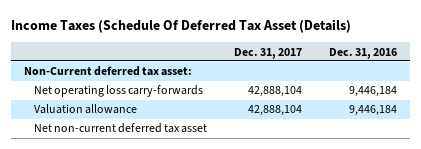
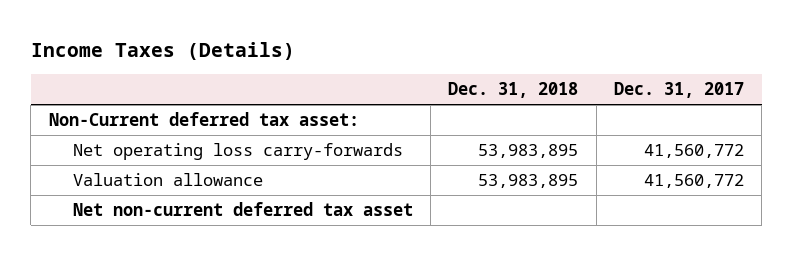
[11,18,352,33] Income Taxes (Schedule Of Deferred Tax Asset (Details) -> [30,42,295,61] Income Taxes (Details)
[328,47,397,59] Dec. 31, 2016 -> none
none -> [448,82,579,99] Dec. 31, 2018
[247,86,302,98] 42,888,104 -> [644,144,745,159] 41,560,772
[247,105,302,117] 42,888,104 -> [644,174,745,189] 41,560,772

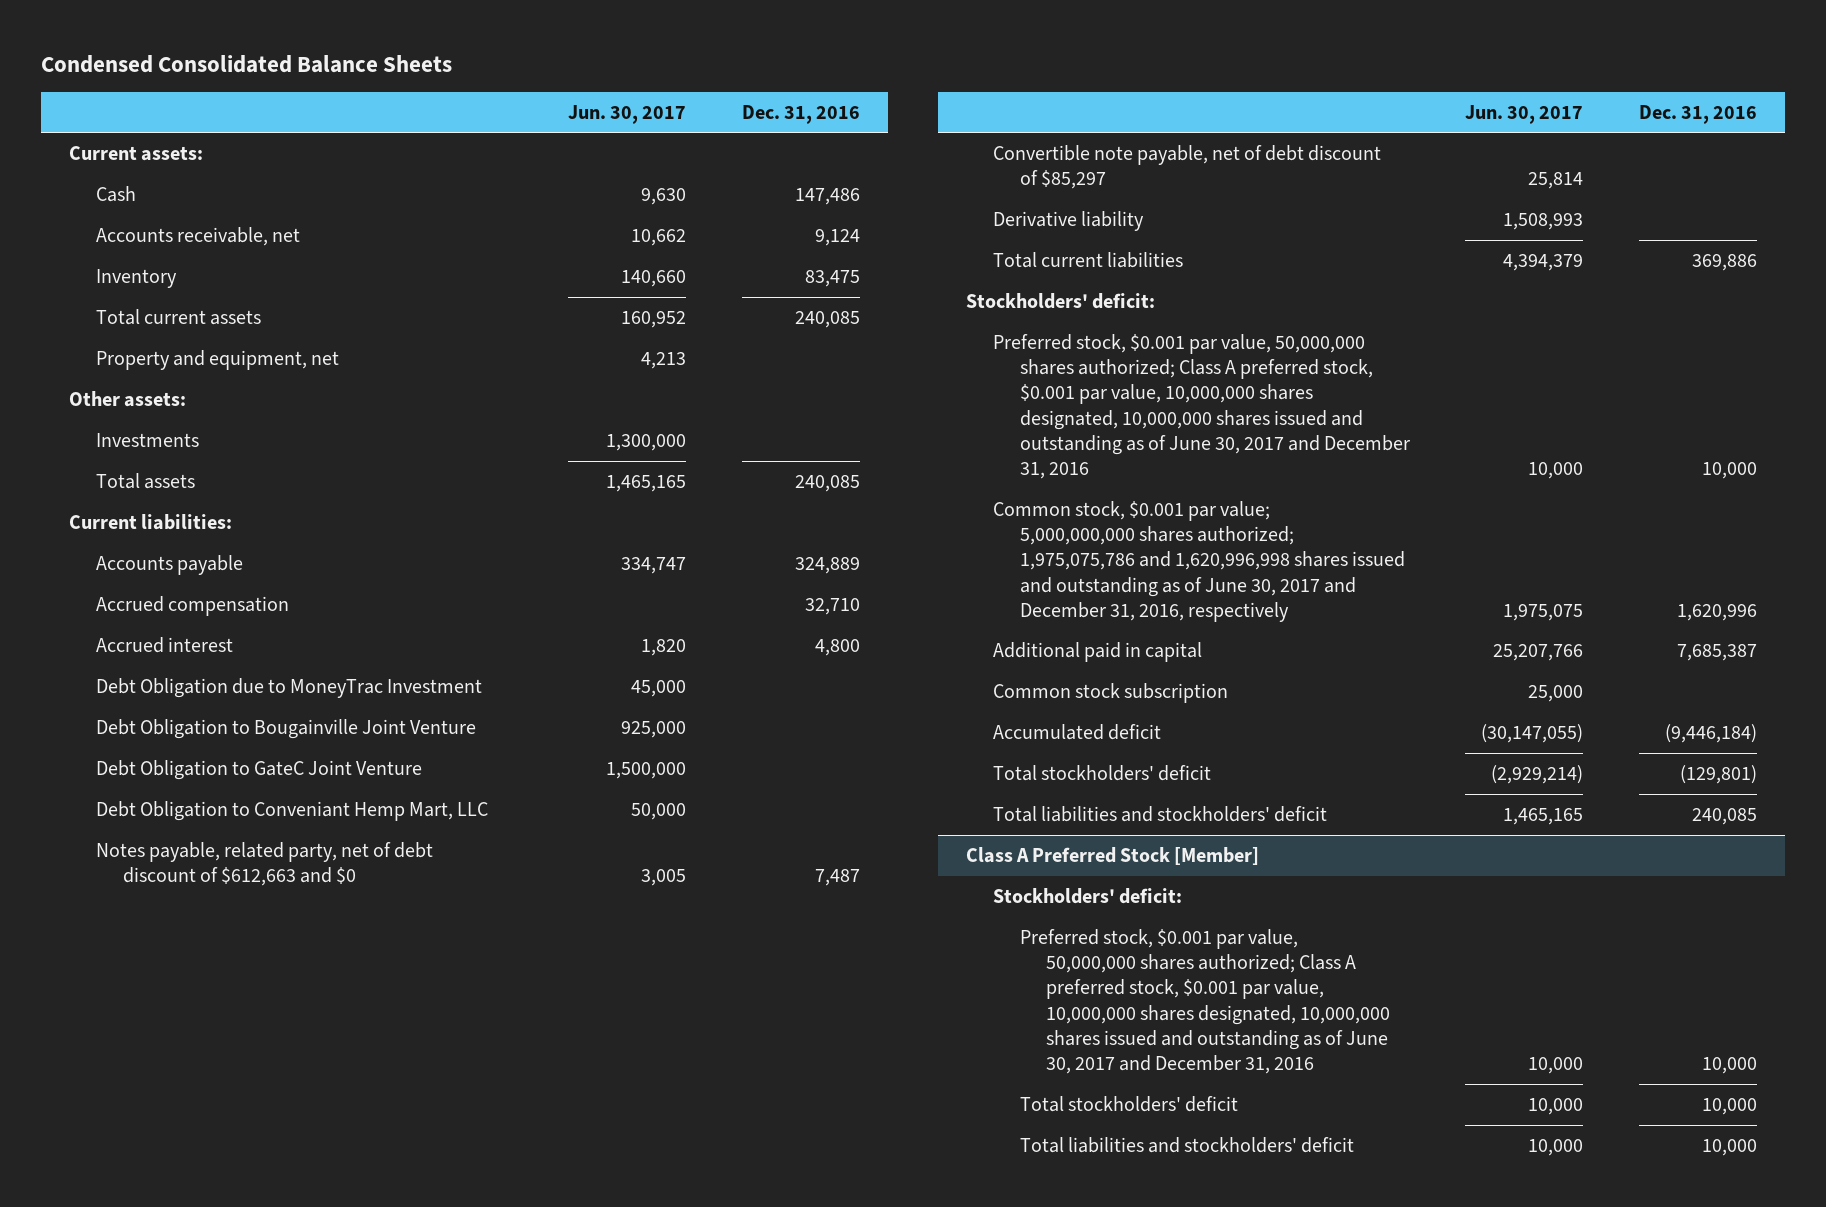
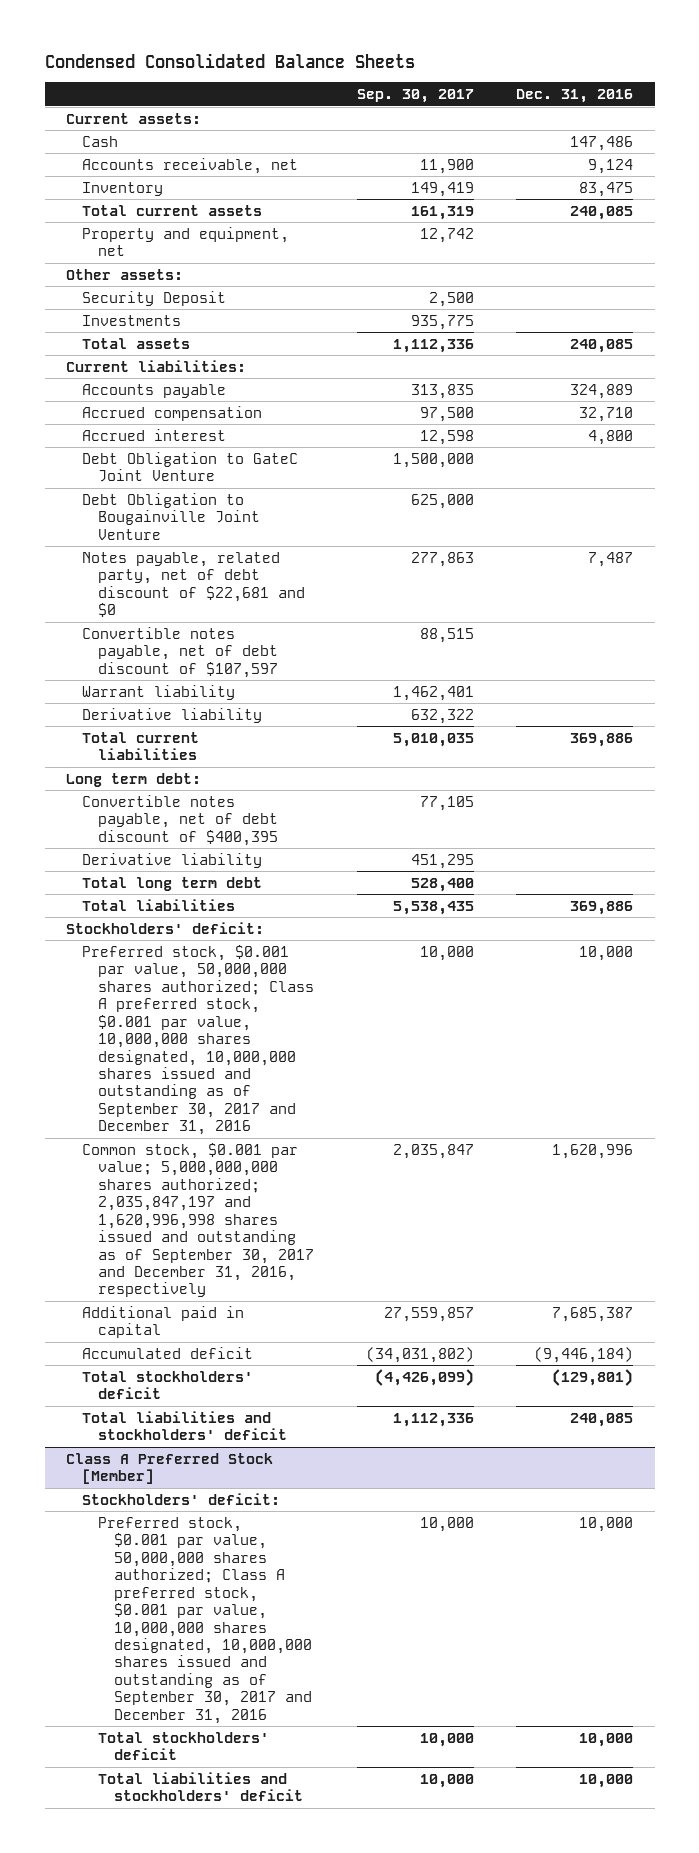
[568,104,687,124] Jun. 30, 2017 -> none
none -> [356,89,474,104] Sep. 30, 2017
none -> [82,290,227,306] Security Deposit
[95,677,482,698] Debt Obligation due to MoneyTrac Investment -> none
[95,800,488,821] Debt Obligation to Conveniant Hemp Mart, LLC -> none
[95,718,476,739] Debt Obligation to Bougainville Joint Venture -> [82,492,260,540] Debt Obligation to Bougainville Joint Venture
[95,841,433,887] Notes payable, related party, net of debt discount of $612,663 and $0 -> [82,551,305,618] Notes payable, related party, net of debt discount of $22,681 and $0
[992,144,1381,190] Convertible note payable, net of debt discount of $85,297 -> [82,626,278,678] Convertible notes payable, net of debt discount of $107,597
none -> [82,684,236,700] Warrant liability
none -> [66,772,202,787] Long term debt:
none -> [82,794,278,846] Convertible notes payable, net of debt discount of $400,395
none -> [82,852,263,868] Derivative liability
none -> [82,876,263,891] Total long term debt
none -> [82,898,236,911] Total liabilities
[992,333,1410,479] Preferred stock, $0.001 par value, 50,000,000 shares authorized; Class A preferred stock, $0.001 par value, 10,000,000 shares designated, 10,000,000 shares issued and outstanding as of June 30, 2017 and December 31, 2016 -> [82,944,314,1136] Preferred stock, $0.001 par value, 50,000,000 shares authorized; Class A preferred stock, $0.001 par value, 10,000,000 shares designated, 10,000,000 shares issued and outstanding as of September 30, 2017 and December 31, 2016
[992,500,1405,622] Common stock, $0.001 par value; 5,000,000,000 shares authorized; 1,975,075,786 and 1,620,996,998 shares issued and outstanding as of June 30, 2017 and December 31, 2016, respectively -> [82,1142,314,1298] Common stock, $0.001 par value; 5,000,000,000 shares authorized; 2,035,847,197 and 1,620,996,998 shares issued and outstanding as of September 30, 2017 and December 31, 2016, respectively
[992,682,1228,703] Common stock subscription -> none
[1019,928,1391,1074] Preferred stock, $0.001 par value, 50,000,000 shares authorized; Class A preferred stock, $0.001 par value, 10,000,000 shares designated, 10,000,000 shares issued and outstanding as of June 30, 2017 and December 31, 2016 -> [97,1516,312,1724] Preferred stock, $0.001 par value, 50,000,000 shares authorized; Class A preferred stock, $0.001 par value, 10,000,000 shares designated, 10,000,000 shares issued and outstanding as of September 30, 2017 and December 31, 2016

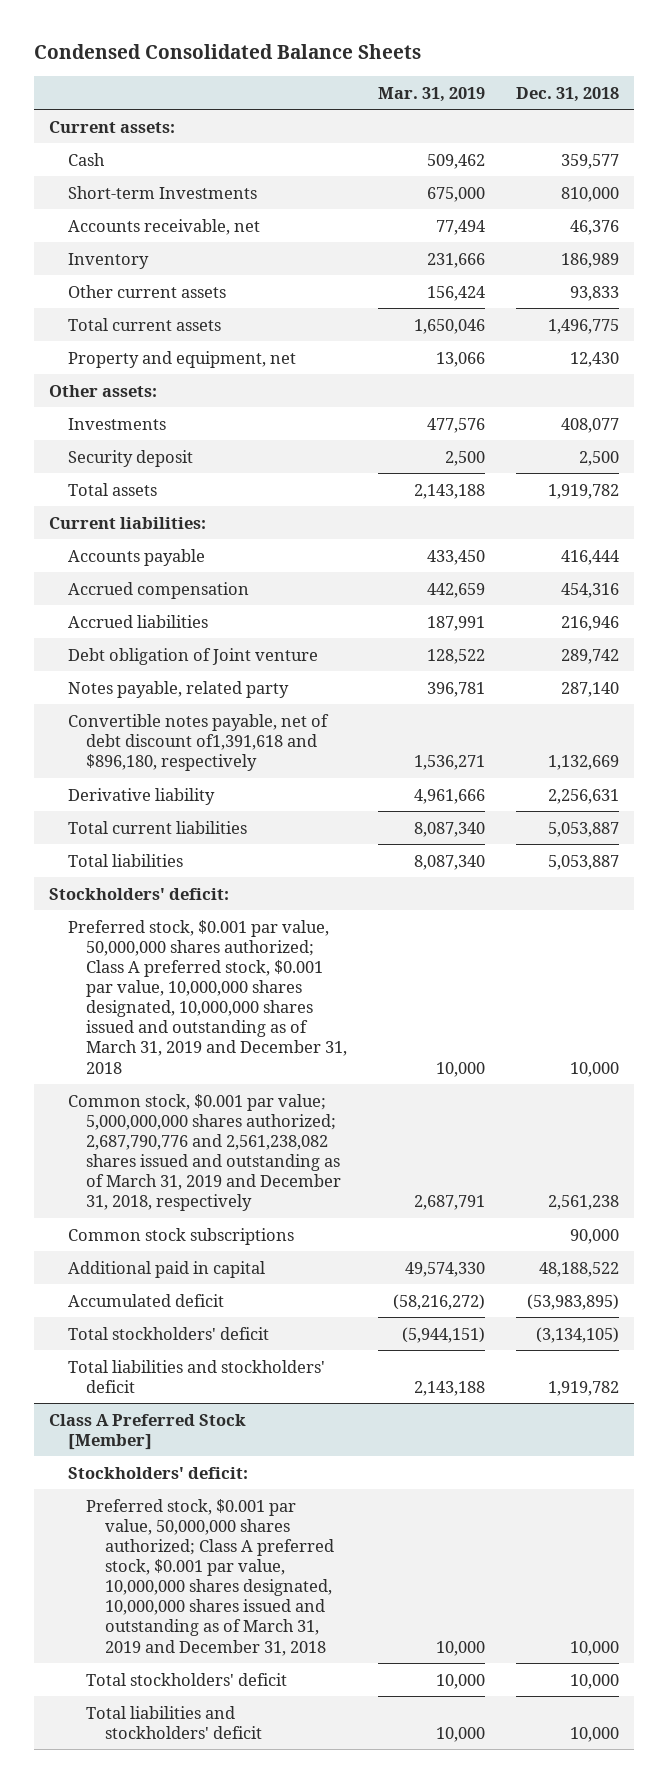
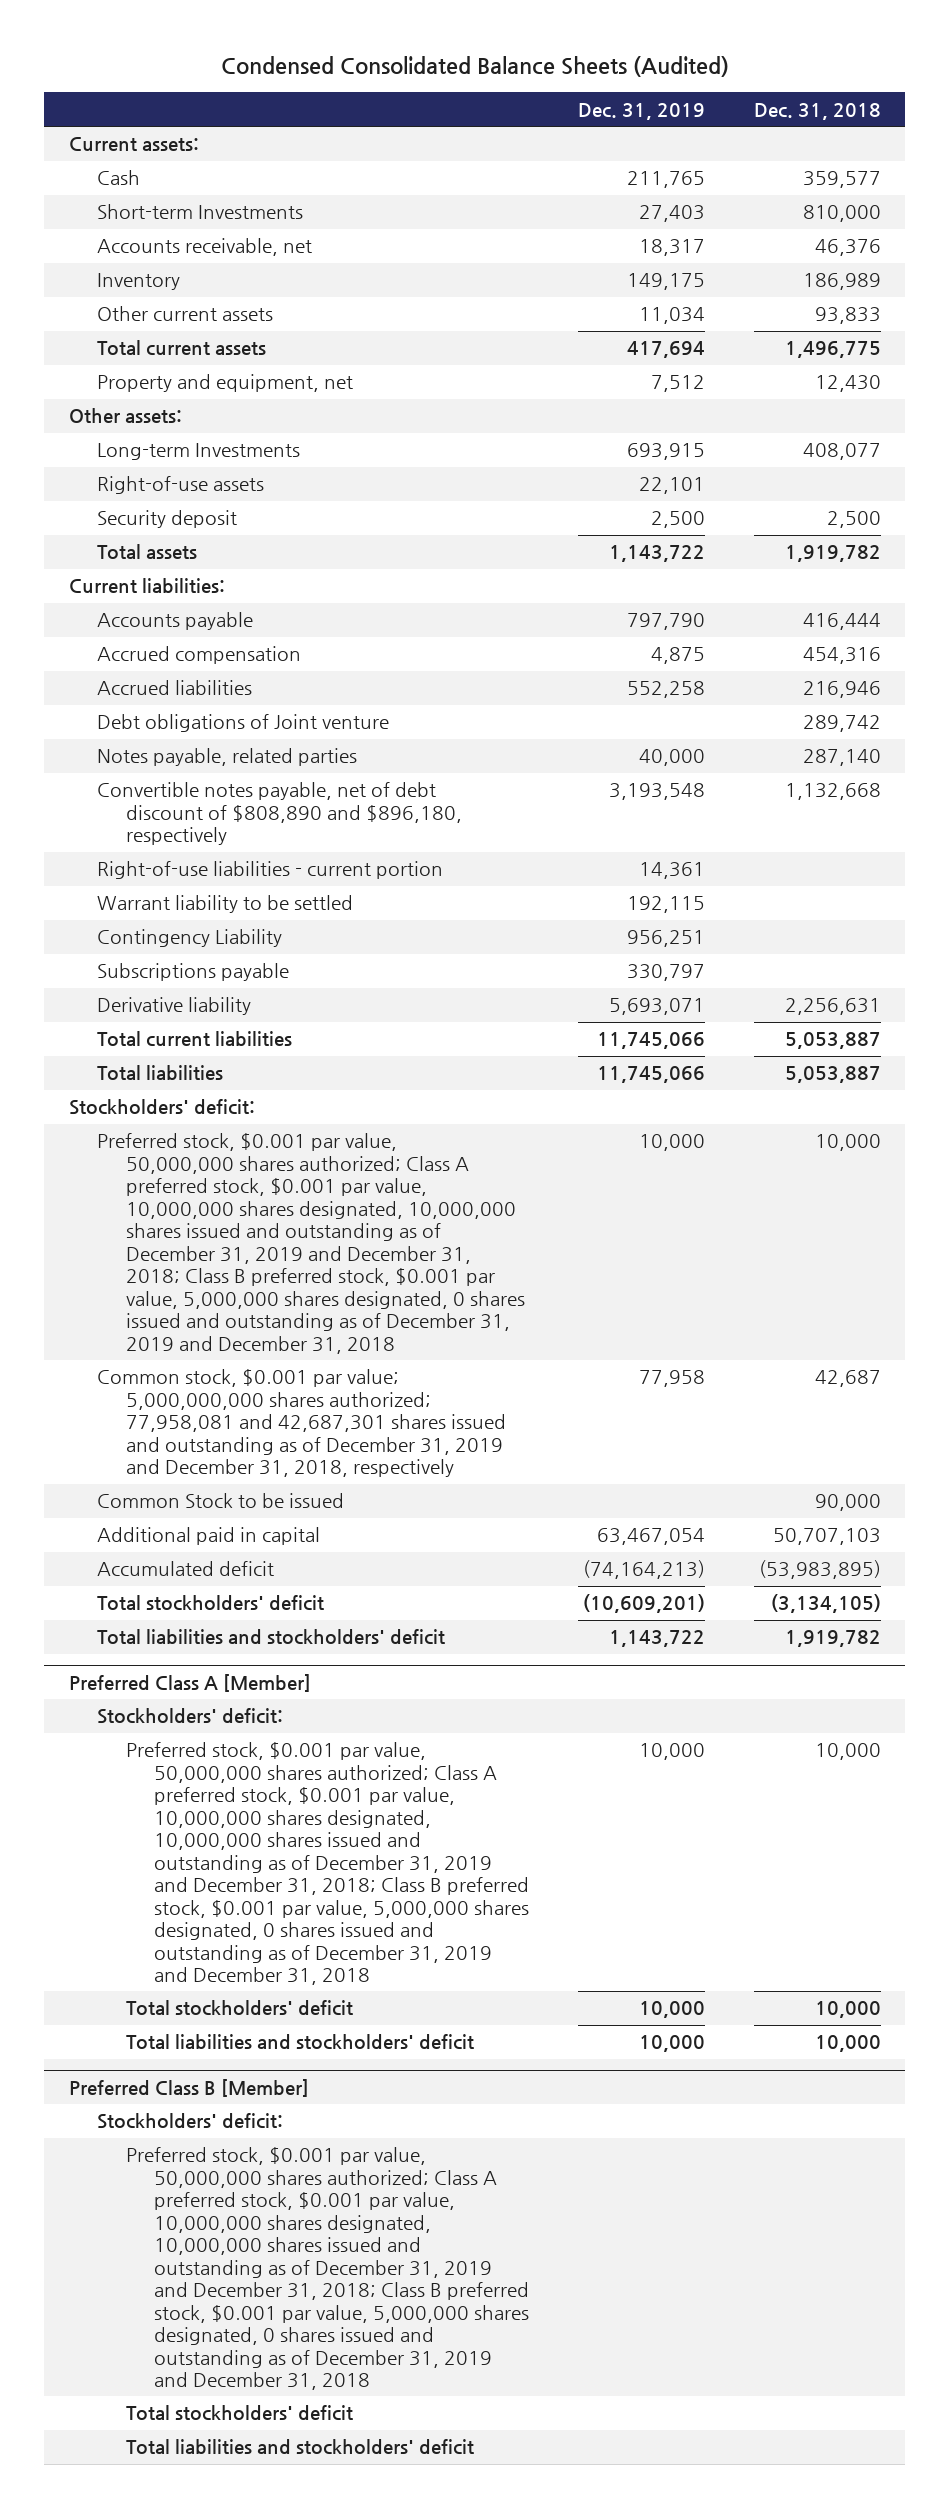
[33,44,421,60] Condensed Consolidated Balance Sheets -> [220,56,729,78] Condensed Consolidated Balance Sheets (Audited)
[378,86,486,102] Mar. 31, 2019 -> none
none -> [578,102,706,120] Dec. 31, 2019
[67,417,166,430] Investments -> [97,443,301,461] Long-term Investments
none -> [97,476,265,495] Right-of-use assets
[67,647,318,665] Debt obligation of Joint venture -> [97,714,390,733] Debt obligations of Joint venture
[67,680,289,698] Notes payable, related party -> [97,748,358,767] Notes payable, related parties
[67,713,329,771] Convertible notes payable, net of debt discount of1,391,618 and $896,180, respectively -> [97,782,462,846] Convertible notes payable, net of debt discount of $808,890 and $896,180, respectively
[547,754,619,770] 1,132,669 -> [784,783,881,801] 1,132,668
none -> [97,861,444,880] Right-of-use liabilities - current portion
none -> [97,895,354,914] Warrant liability to be settled
none -> [97,929,283,948] Contingency Liability
none -> [97,963,290,982] Subscriptions payable
[67,1227,294,1245] Common stock subscriptions -> none
[67,919,348,1074] Preferred stock, $0.001 par value, 50,000,000 shares authorized; Class A preferred stock, $0.001 par value, 10,000,000 shares designated, 10,000,000 shares issued and outstanding as of March 31, 2019 and December 31, 2018 -> [97,1133,525,1354] Preferred stock, $0.001 par value, 50,000,000 shares authorized; Class A preferred stock, $0.001 par value, 10,000,000 shares designated, 10,000,000 shares issued and outstanding as of December 31, 2019 and December 31, 2018; Class B preferred stock, $0.001 par value, 5,000,000 shares designated, 0 shares issued and outstanding as of December 31, 2019 and December 31, 2018
[67,1093,342,1212] Common stock, $0.001 par value; 5,000,000,000 shares authorized; 2,687,790,776 and 2,561,238,082 shares issued and outstanding as of March 31, 2019 and December 31, 2018, respectively -> [97,1369,506,1478] Common stock, $0.001 par value; 5,000,000,000 shares authorized; 77,958,081 and 42,687,301 shares issued and outstanding as of December 31, 2019 and December 31, 2018, respectively
[547,1195,619,1211] 2,561,238 -> [814,1370,881,1388] 42,687
none -> [97,1493,345,1509] Common Stock to be issued
[538,1261,619,1277] 48,188,522 -> [772,1528,881,1546] 50,707,103
[49,1413,247,1450] Class A Preferred Stock [Member] -> [68,1673,311,1692] Preferred Class A [Member]
[86,1498,335,1656] Preferred stock, $0.001 par value, 50,000,000 shares authorized; Class A preferred stock, $0.001 par value, 10,000,000 shares designated, 10,000,000 shares issued and outstanding as of March 31, 2019 and December 31, 2018 -> [125,1742,530,1986] Preferred stock, $0.001 par value, 50,000,000 shares authorized; Class A preferred stock, $0.001 par value, 10,000,000 shares designated, 10,000,000 shares issued and outstanding as of December 31, 2019 and December 31, 2018; Class B preferred stock, $0.001 par value, 5,000,000 shares designated, 0 shares issued and outstanding as of December 31, 2019 and December 31, 2018
none -> [68,2078,309,2097] Preferred Class B [Member]
none -> [97,2113,284,2130] Stockholders' deficit:
none -> [125,2147,530,2391] Preferred stock, $0.001 par value, 50,000,000 shares authorized; Class A preferred stock, $0.001 par value, 10,000,000 shares designated, 10,000,000 shares issued and outstanding as of December 31, 2019 and December 31, 2018; Class B preferred stock, $0.001 par value, 5,000,000 shares designated, 0 shares issued and outstanding as of December 31, 2019 and December 31, 2018
none -> [125,2405,353,2422] Total stockholders' deficit
none -> [125,2439,474,2456] Total liabilities and stockholders' deficit

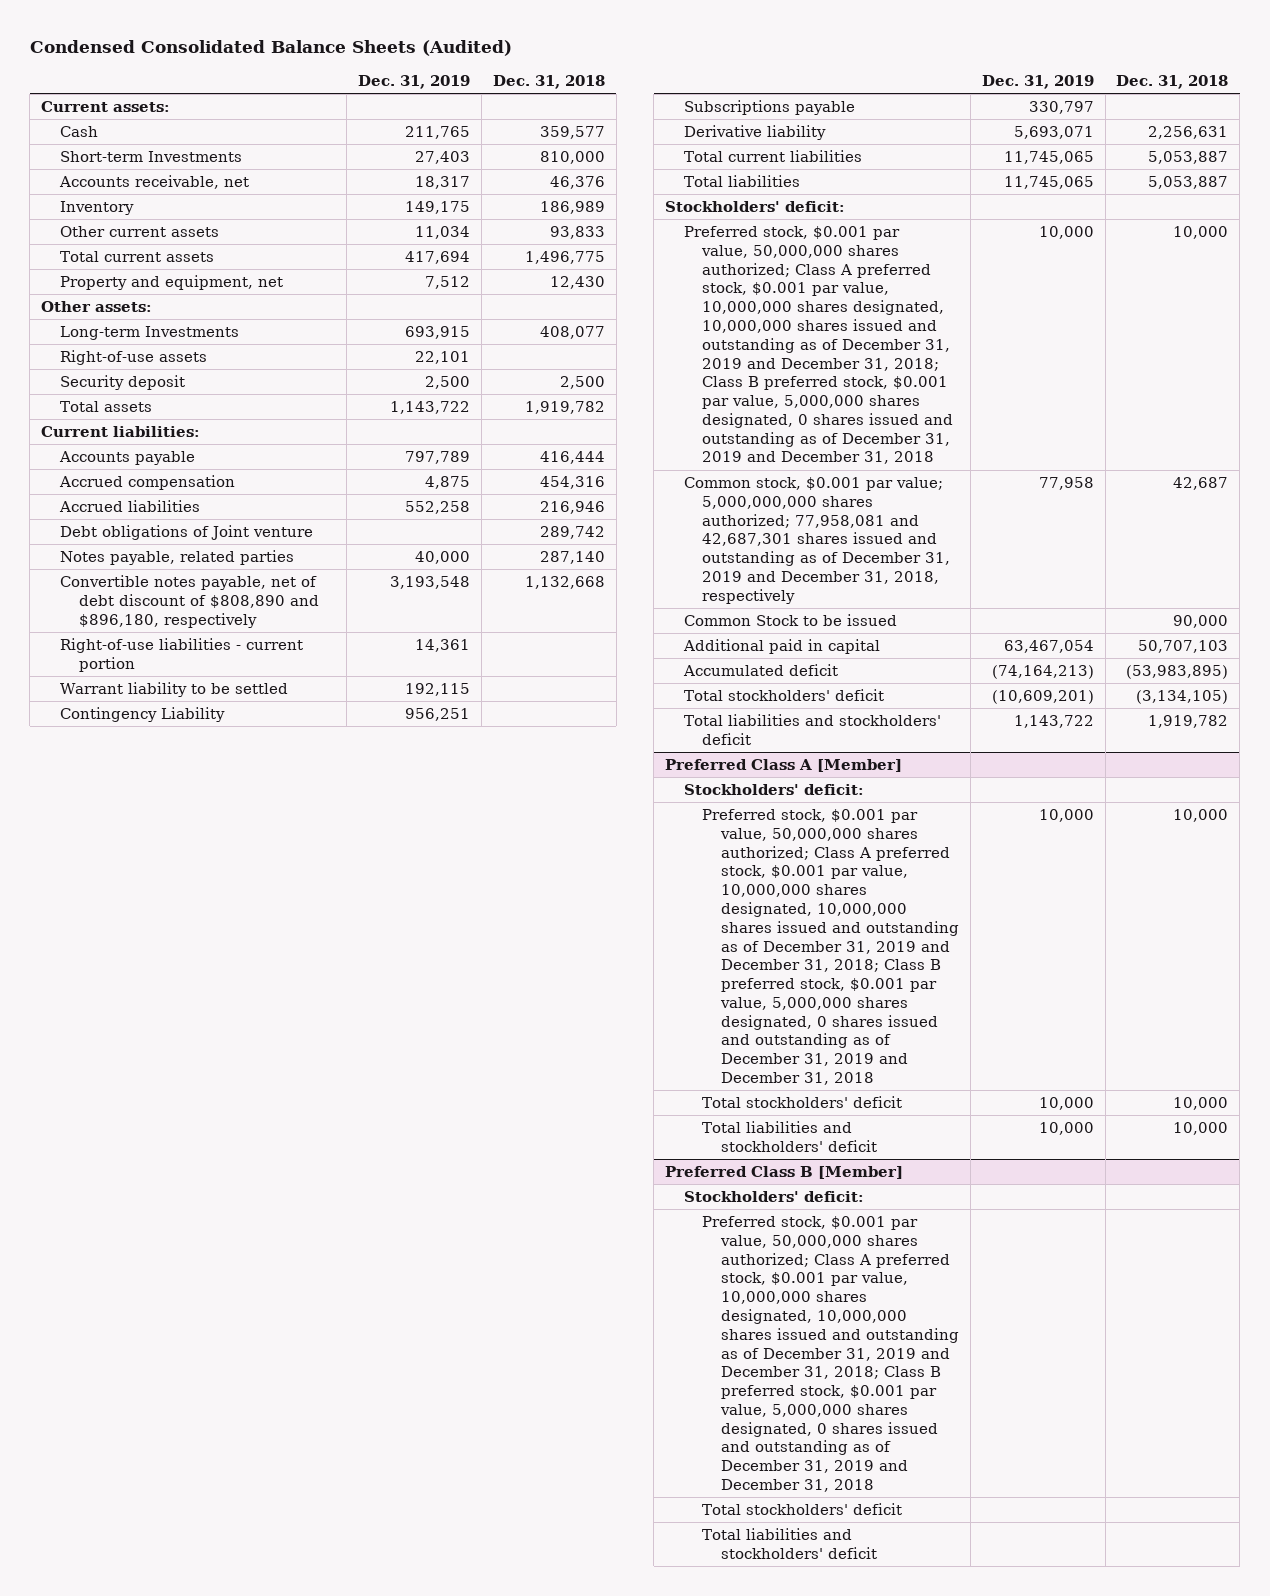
[627,613,706,631] 797,790 -> [405,451,471,465] 797,789
[597,1032,706,1050] 11,745,066 -> [1003,151,1094,165] 11,745,065
[597,1066,706,1084] 11,745,066 -> [1003,176,1094,190] 11,745,065

